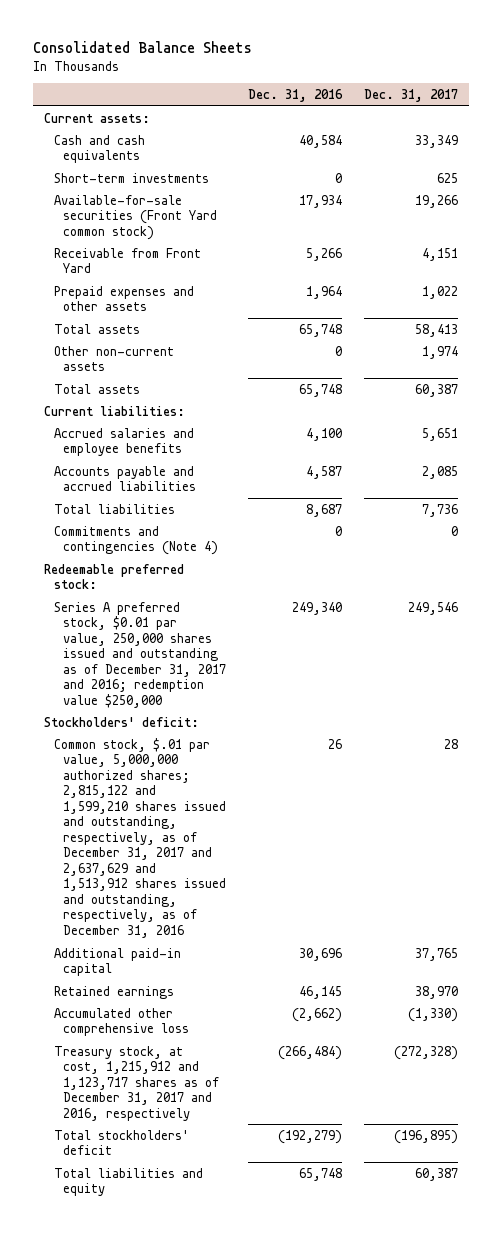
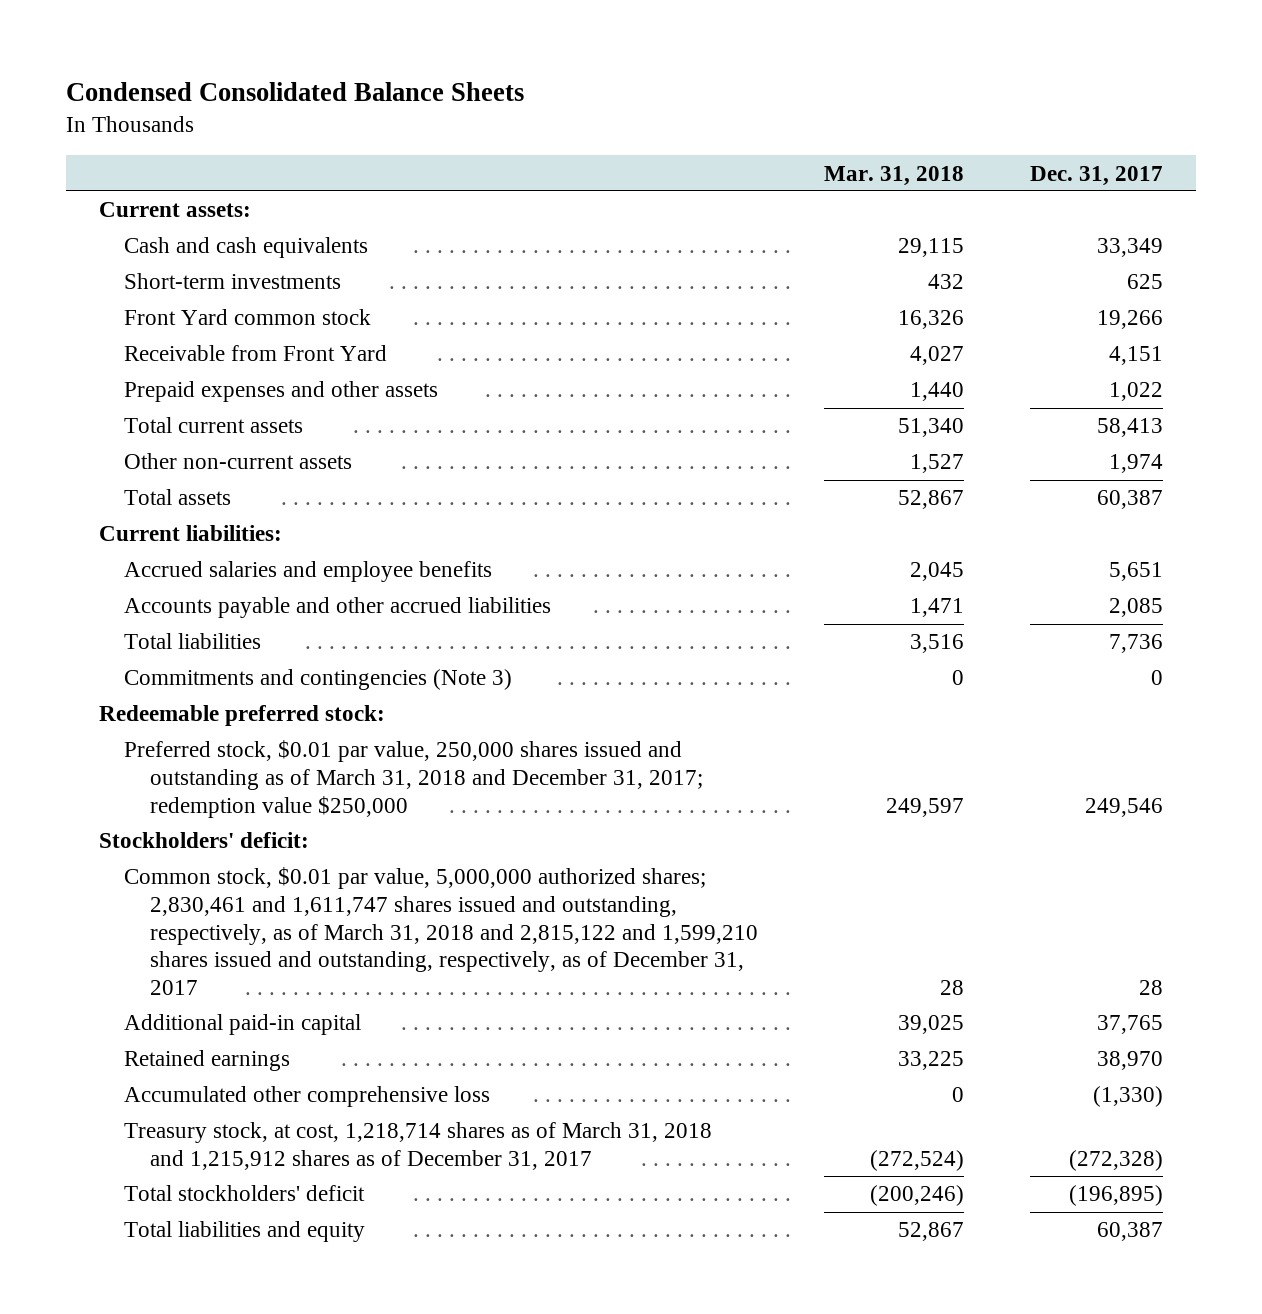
[33,41,253,54] Consolidated Balance Sheets -> [65,82,524,102] Condensed Consolidated Balance Sheets
[248,89,344,103] Dec. 31, 2016 -> none
none -> [823,165,964,186] Mar. 31, 2018
[53,194,218,240] Available-for-sale securities (Front Yard common stock) -> [124,309,372,326] Front Yard common stock
[53,323,140,334] Total assets -> [124,417,304,434] Total current assets
[53,465,197,492] Accounts payable and accrued liabilities -> [124,597,552,619] Accounts payable and other accrued liabilities
[53,525,219,556] Commitments and contingencies (Note 4) -> [124,669,513,691] Commitments and contingencies (Note 3)
[53,601,227,708] Series A preferred stock, $0.01 par value, 250,000 shares issued and outstanding as of December 31, 2017 and 2016; redemption value $250,000 -> [124,740,703,818] Preferred stock, $0.01 par value, 250,000 shares issued and outstanding as of March 31, 2018 and December 31, 2017; redemption value $250,000
[53,737,227,938] Common stock, $.01 par value, 5,000,000 authorized shares; 2,815,122 and 1,599,210 shares issued and outstanding, respectively, as of December 31, 2017 and 2,637,629 and 1,513,912 shares issued and outstanding, respectively, as of December 31, 2016 -> [124,867,758,995] Common stock, $0.01 par value, 5,000,000 authorized shares; 2,830,461 and 1,611,747 shares issued and outstanding, respectively, as of March 31, 2018 and 2,815,122 and 1,599,210 shares issued and outstanding, respectively, as of December 31, 2017
[53,1045,220,1121] Treasury stock, at cost, 1,215,912 and 1,123,717 shares as of December 31, 2017 and 2016, respectively -> [124,1122,713,1170] Treasury stock, at cost, 1,218,714 shares as of March 31, 2018 and 1,215,912 shares as of December 31, 2017

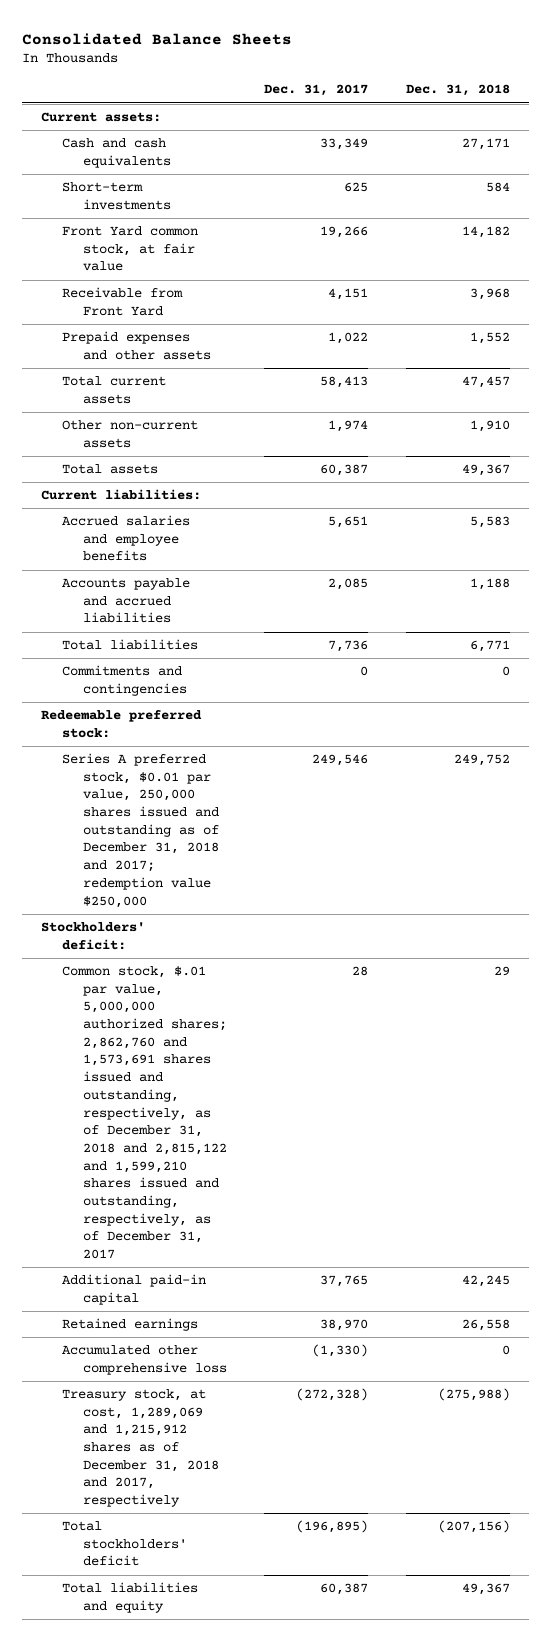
[65,82,524,102] Condensed Consolidated Balance Sheets -> [22,32,293,45] Consolidated Balance Sheets
[823,165,964,186] Mar. 31, 2018 -> none
none -> [405,84,510,97] Dec. 31, 2018
[124,309,372,326] Front Yard common stock -> [61,226,198,272] Front Yard common stock, at fair value
[124,597,552,619] Accounts payable and other accrued liabilities -> [61,578,190,624] Accounts payable and accrued liabilities
[124,669,513,691] Commitments and contingencies (Note 3) -> [61,665,187,696] Commitments and contingencies
[124,740,703,818] Preferred stock, $0.01 par value, 250,000 shares issued and outstanding as of March 31, 2018 and December 31, 2017; redemption value $250,000 -> [61,753,219,908] Series A preferred stock, $0.01 par value, 250,000 shares issued and outstanding as of December 31, 2018 and 2017; redemption value $250,000
[124,867,758,995] Common stock, $0.01 par value, 5,000,000 authorized shares; 2,830,461 and 1,611,747 shares issued and outstanding, respectively, as of March 31, 2018 and 2,815,122 and 1,599,210 shares issued and outstanding, respectively, as of December 31, 2017 -> [61,966,227,1259] Common stock, $.01 par value, 5,000,000 authorized shares; 2,862,760 and 1,573,691 shares issued and outstanding, respectively, as of December 31, 2018 and 2,815,122 and 1,599,210 shares issued and outstanding, respectively, as of December 31, 2017
[124,1122,713,1170] Treasury stock, at cost, 1,218,714 shares as of March 31, 2018 and 1,215,912 shares as of December 31, 2017 -> [61,1389,219,1508] Treasury stock, at cost, 1,289,069 and 1,215,912 shares as of December 31, 2018 and 2017, respectively

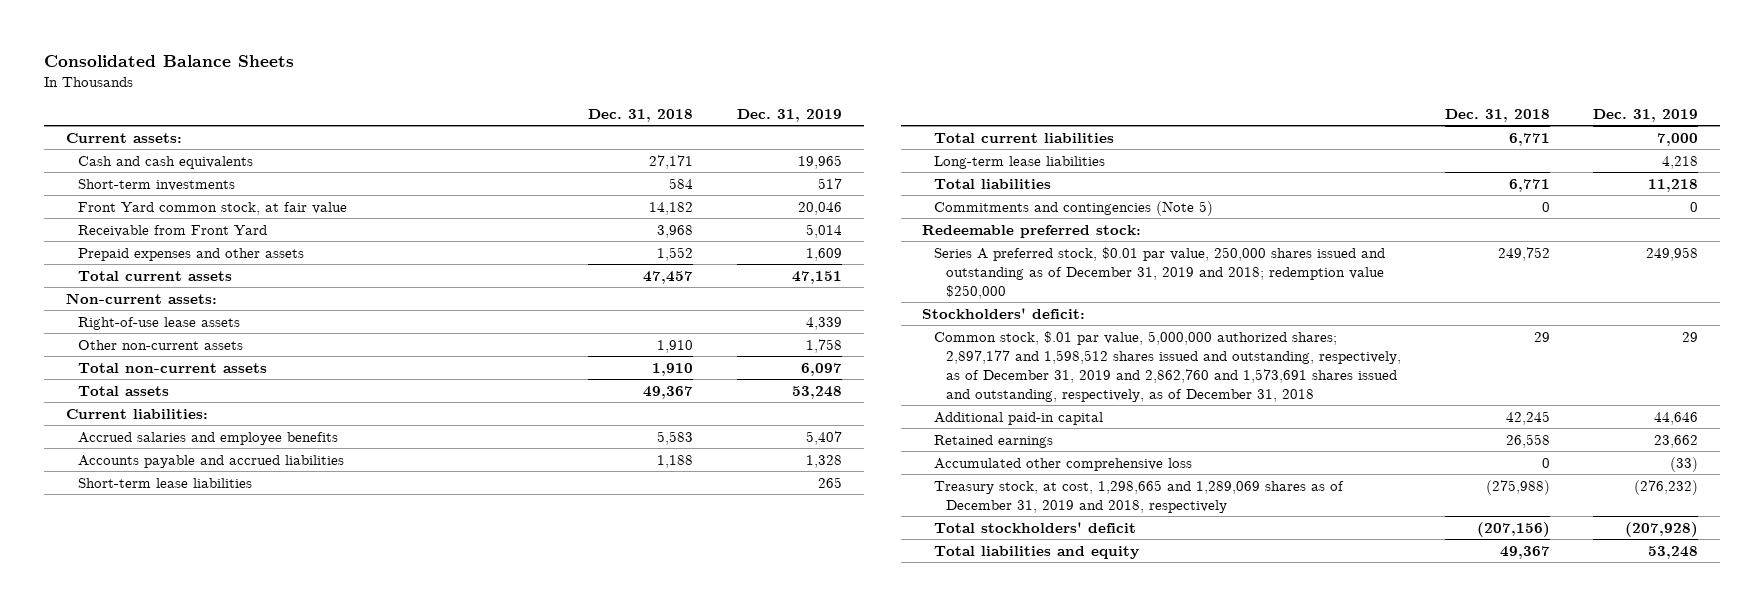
[264,84,369,97] Dec. 31, 2017 -> none
none -> [736,108,842,122] Dec. 31, 2019
none -> [65,292,217,304] Non-current assets:
none -> [77,316,240,330] Right-of-use lease assets
none -> [77,362,267,373] Total non-current assets
none -> [77,477,252,488] Short-term lease liabilities
none -> [934,132,1115,143] Total current liabilities
none -> [934,155,1106,169] Long-term lease liabilities
[61,665,187,696] Commitments and contingencies -> [934,200,1214,216] Commitments and contingencies (Note 5)
[61,753,219,908] Series A preferred stock, $0.01 par value, 250,000 shares issued and outstanding as of December 31, 2018 and 2017; redemption value $250,000 -> [934,246,1386,299] Series A preferred stock, $0.01 par value, 250,000 shares issued and outstanding as of December 31, 2019 and 2018; redemption value $250,000
[61,966,227,1259] Common stock, $.01 par value, 5,000,000 authorized shares; 2,862,760 and 1,573,691 shares issued and outstanding, respectively, as of December 31, 2018 and 2,815,122 and 1,599,210 shares issued and outstanding, respectively, as of December 31, 2017 -> [934,330,1402,402] Common stock, $.01 par value, 5,000,000 authorized shares; 2,897,177 and 1,598,512 shares issued and outstanding, respectively, as of December 31, 2019 and 2,862,760 and 1,573,691 shares issued and outstanding, respectively, as of December 31, 2018
[61,1389,219,1508] Treasury stock, at cost, 1,289,069 and 1,215,912 shares as of December 31, 2018 and 2017, respectively -> [934,479,1345,513] Treasury stock, at cost, 1,298,665 and 1,289,069 shares as of December 31, 2019 and 2018, respectively

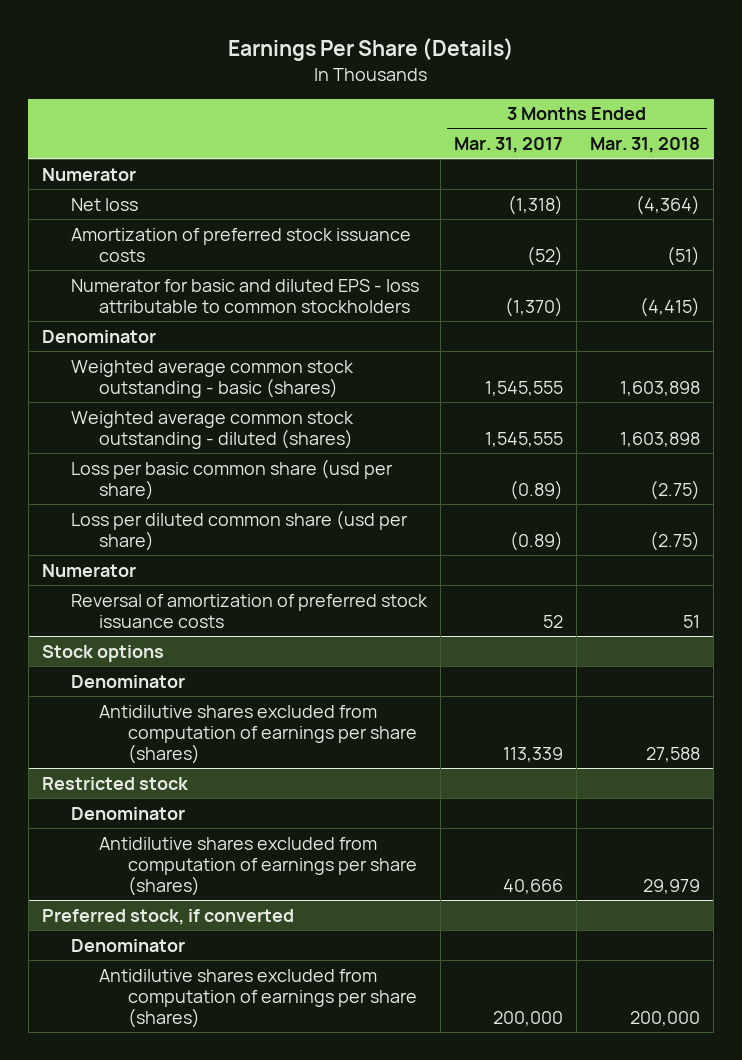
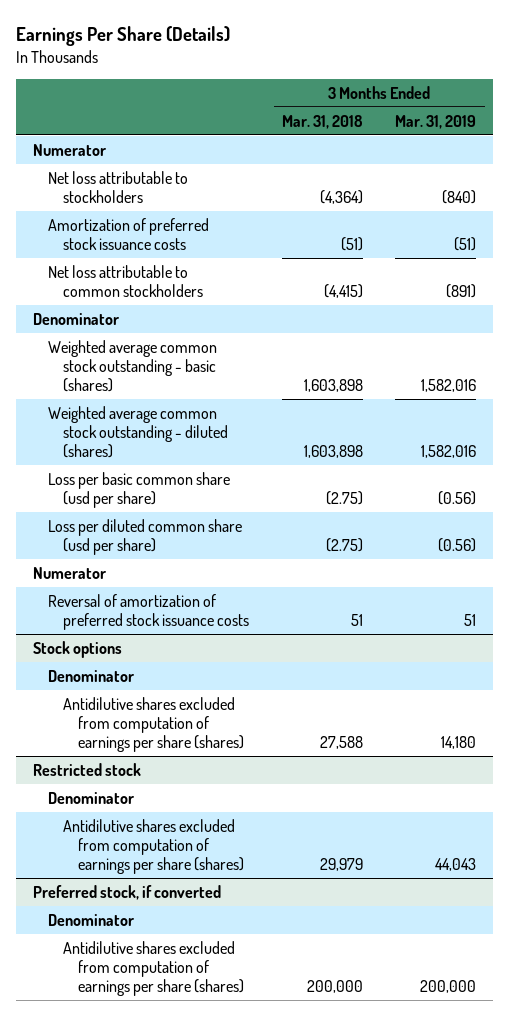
[453,137,563,154] Mar. 31, 2017 -> none
none -> [395,114,477,129] Mar. 31, 2019
[70,197,138,211] Net loss -> [47,170,188,203] Net loss attributable to stockholders
[70,278,419,313] Numerator for basic and diluted EPS - loss attributable to common stockholders -> [47,264,204,297] Net loss attributable to common stockholders

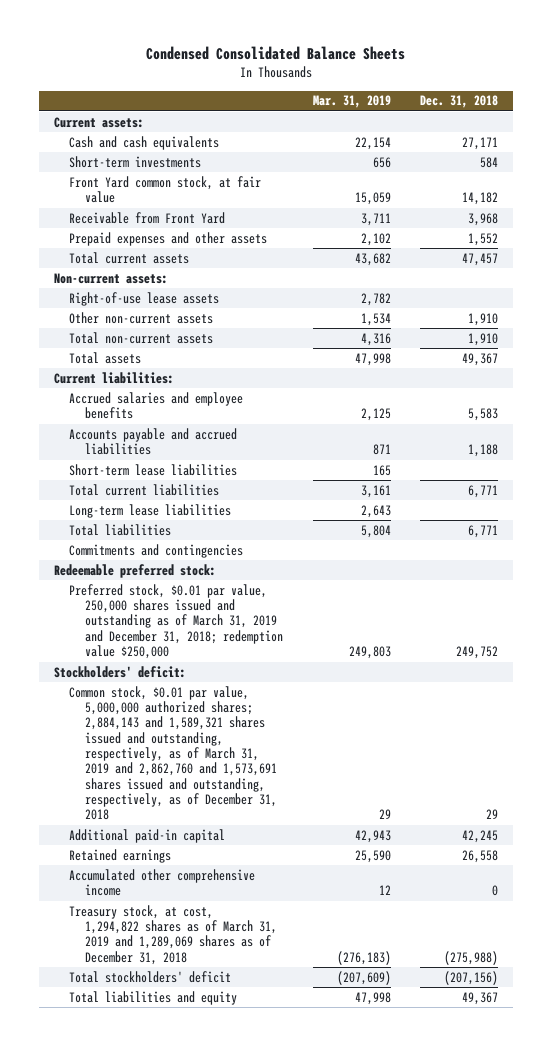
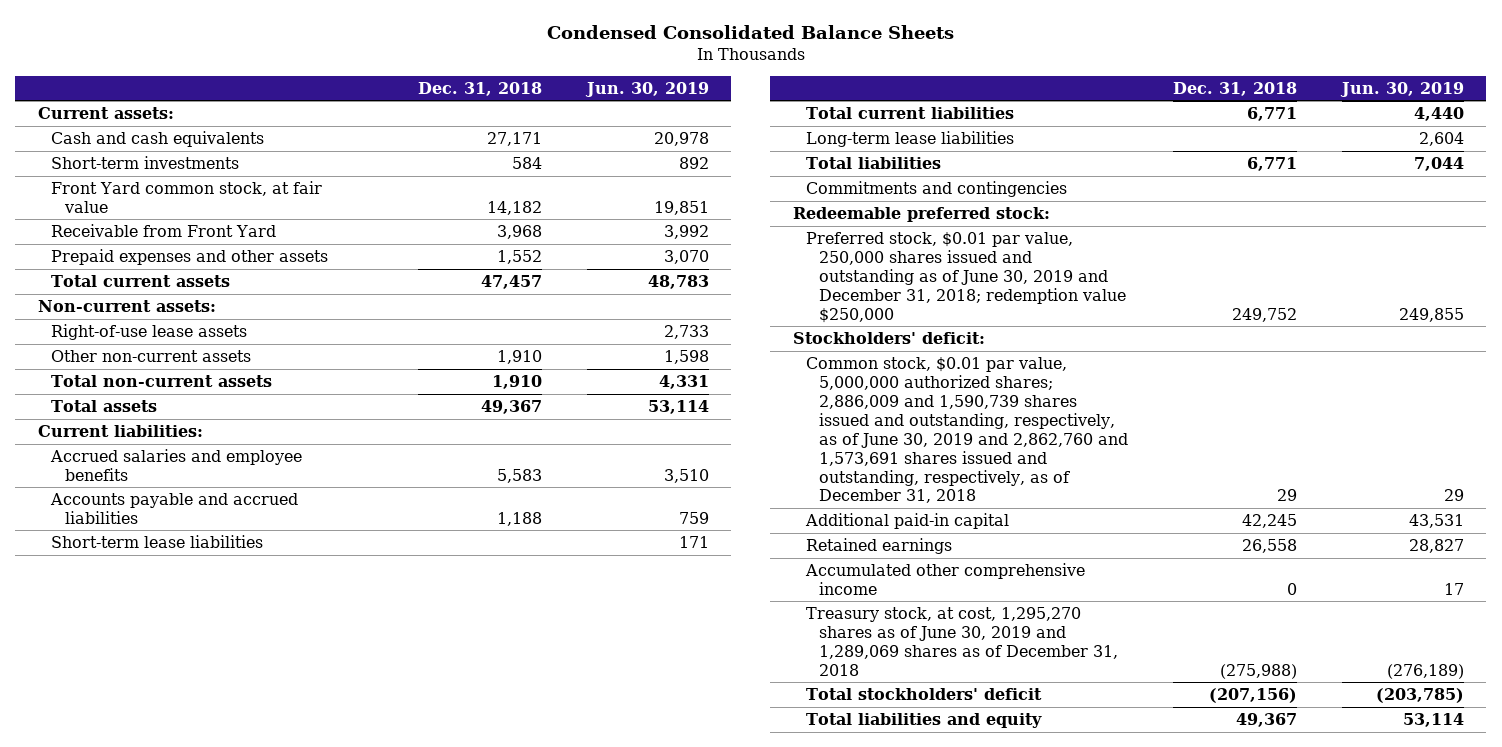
[312,95,391,109] Mar. 31, 2019 -> none
none -> [585,81,710,97] Jun. 30, 2019
[69,583,284,660] Preferred stock, $0.01 par value, 250,000 shares issued and outstanding as of March 31, 2019 and December 31, 2018; redemption value $250,000 -> [805,231,1127,323] Preferred stock, $0.01 par value, 250,000 shares issued and outstanding as of June 30, 2019 and December 31, 2018; redemption value $250,000
[69,685,278,821] Common stock, $0.01 par value, 5,000,000 authorized shares; 2,884,143 and 1,589,321 shares issued and outstanding, respectively, as of March 31, 2019 and 2,862,760 and 1,573,691 shares issued and outstanding, respectively, as of December 31, 2018 -> [805,356,1129,504] Common stock, $0.01 par value, 5,000,000 authorized shares; 2,886,009 and 1,590,739 shares issued and outstanding, respectively, as of June 30, 2019 and 2,862,760 and 1,573,691 shares issued and outstanding, respectively, as of December 31, 2018
[69,904,278,965] Treasury stock, at cost, 1,294,822 shares as of March 31, 2019 and 1,289,069 shares as of December 31, 2018 -> [805,606,1119,676] Treasury stock, at cost, 1,295,270 shares as of June 30, 2019 and 1,289,069 shares as of December 31, 2018

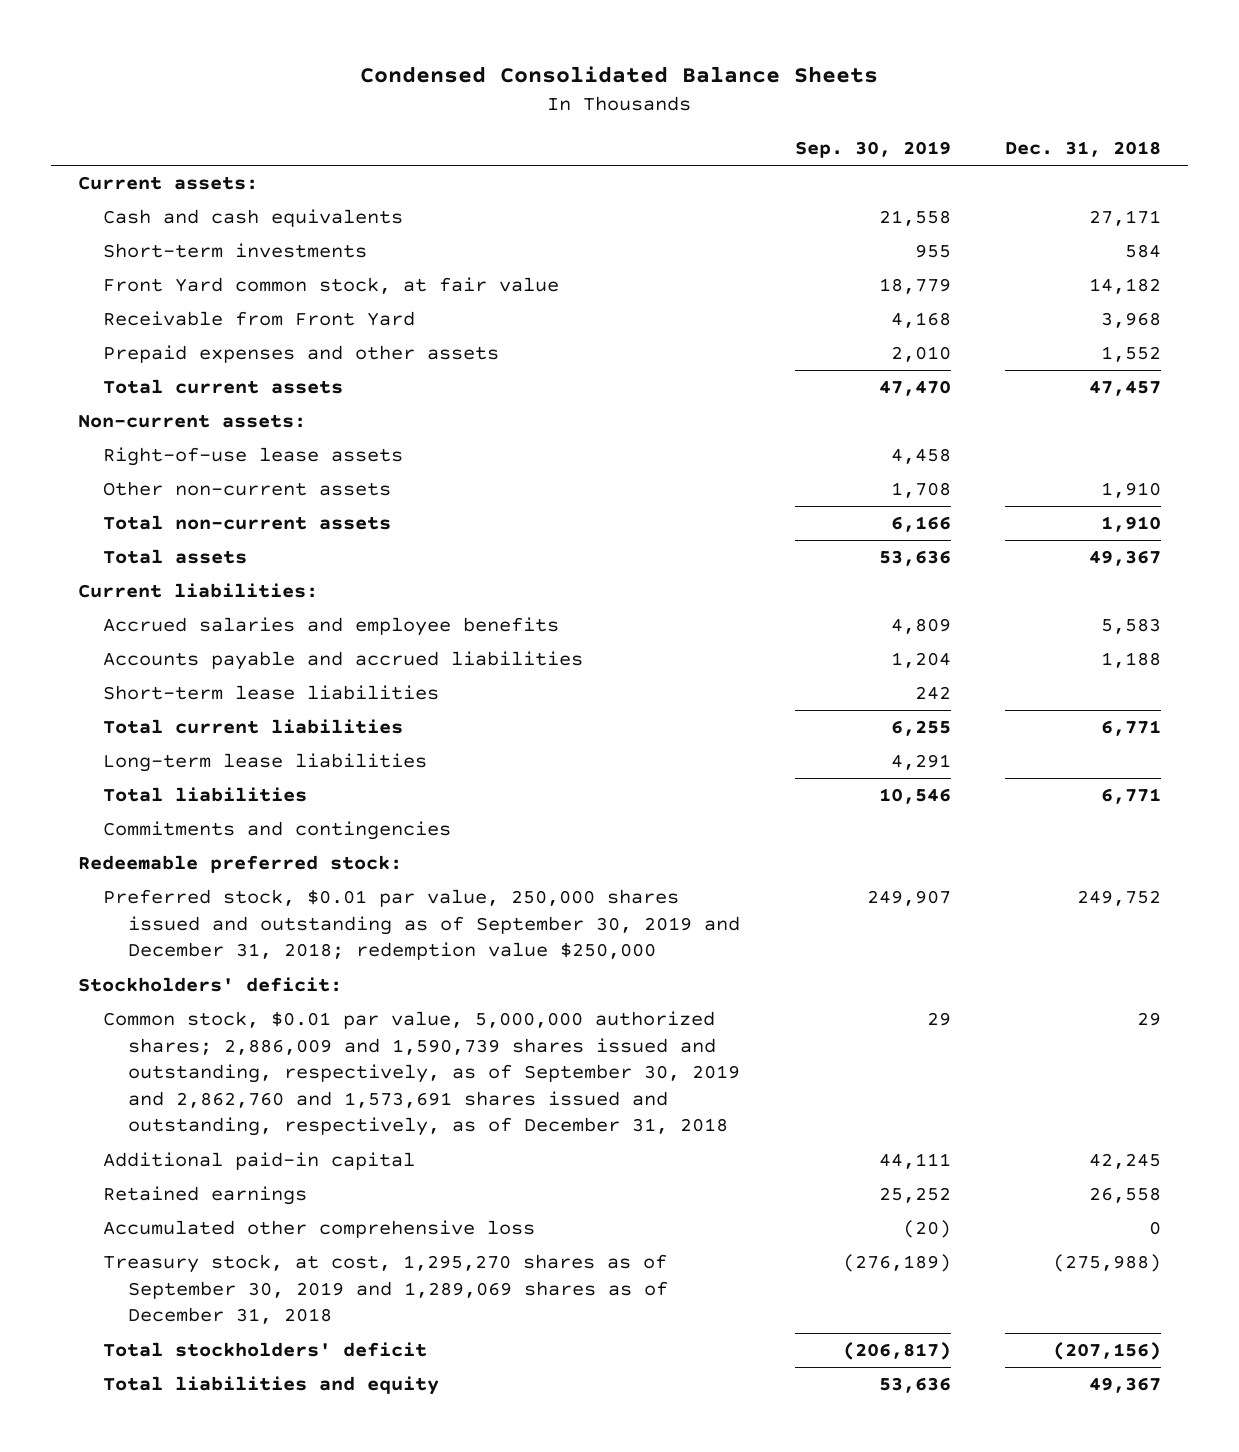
[585,81,710,97] Jun. 30, 2019 -> none
none -> [794,140,951,158] Sep. 30, 2019
[805,231,1127,323] Preferred stock, $0.01 par value, 250,000 shares issued and outstanding as of June 30, 2019 and December 31, 2018; redemption value $250,000 -> [103,889,741,961] Preferred stock, $0.01 par value, 250,000 shares issued and outstanding as of September 30, 2019 and December 31, 2018; redemption value $250,000
[805,356,1129,504] Common stock, $0.01 par value, 5,000,000 authorized shares; 2,886,009 and 1,590,739 shares issued and outstanding, respectively, as of June 30, 2019 and 2,862,760 and 1,573,691 shares issued and outstanding, respectively, as of December 31, 2018 -> [103,1011,741,1137] Common stock, $0.01 par value, 5,000,000 authorized shares; 2,886,009 and 1,590,739 shares issued and outstanding, respectively, as of September 30, 2019 and 2,862,760 and 1,573,691 shares issued and outstanding, respectively, as of December 31, 2018
[804,562,1085,595] Accumulated other comprehensive income -> [103,1220,536,1239] Accumulated other comprehensive loss
[805,606,1119,676] Treasury stock, at cost, 1,295,270 shares as of June 30, 2019 and 1,289,069 shares as of December 31, 2018 -> [103,1254,669,1325] Treasury stock, at cost, 1,295,270 shares as of September 30, 2019 and 1,289,069 shares as of December 31, 2018

